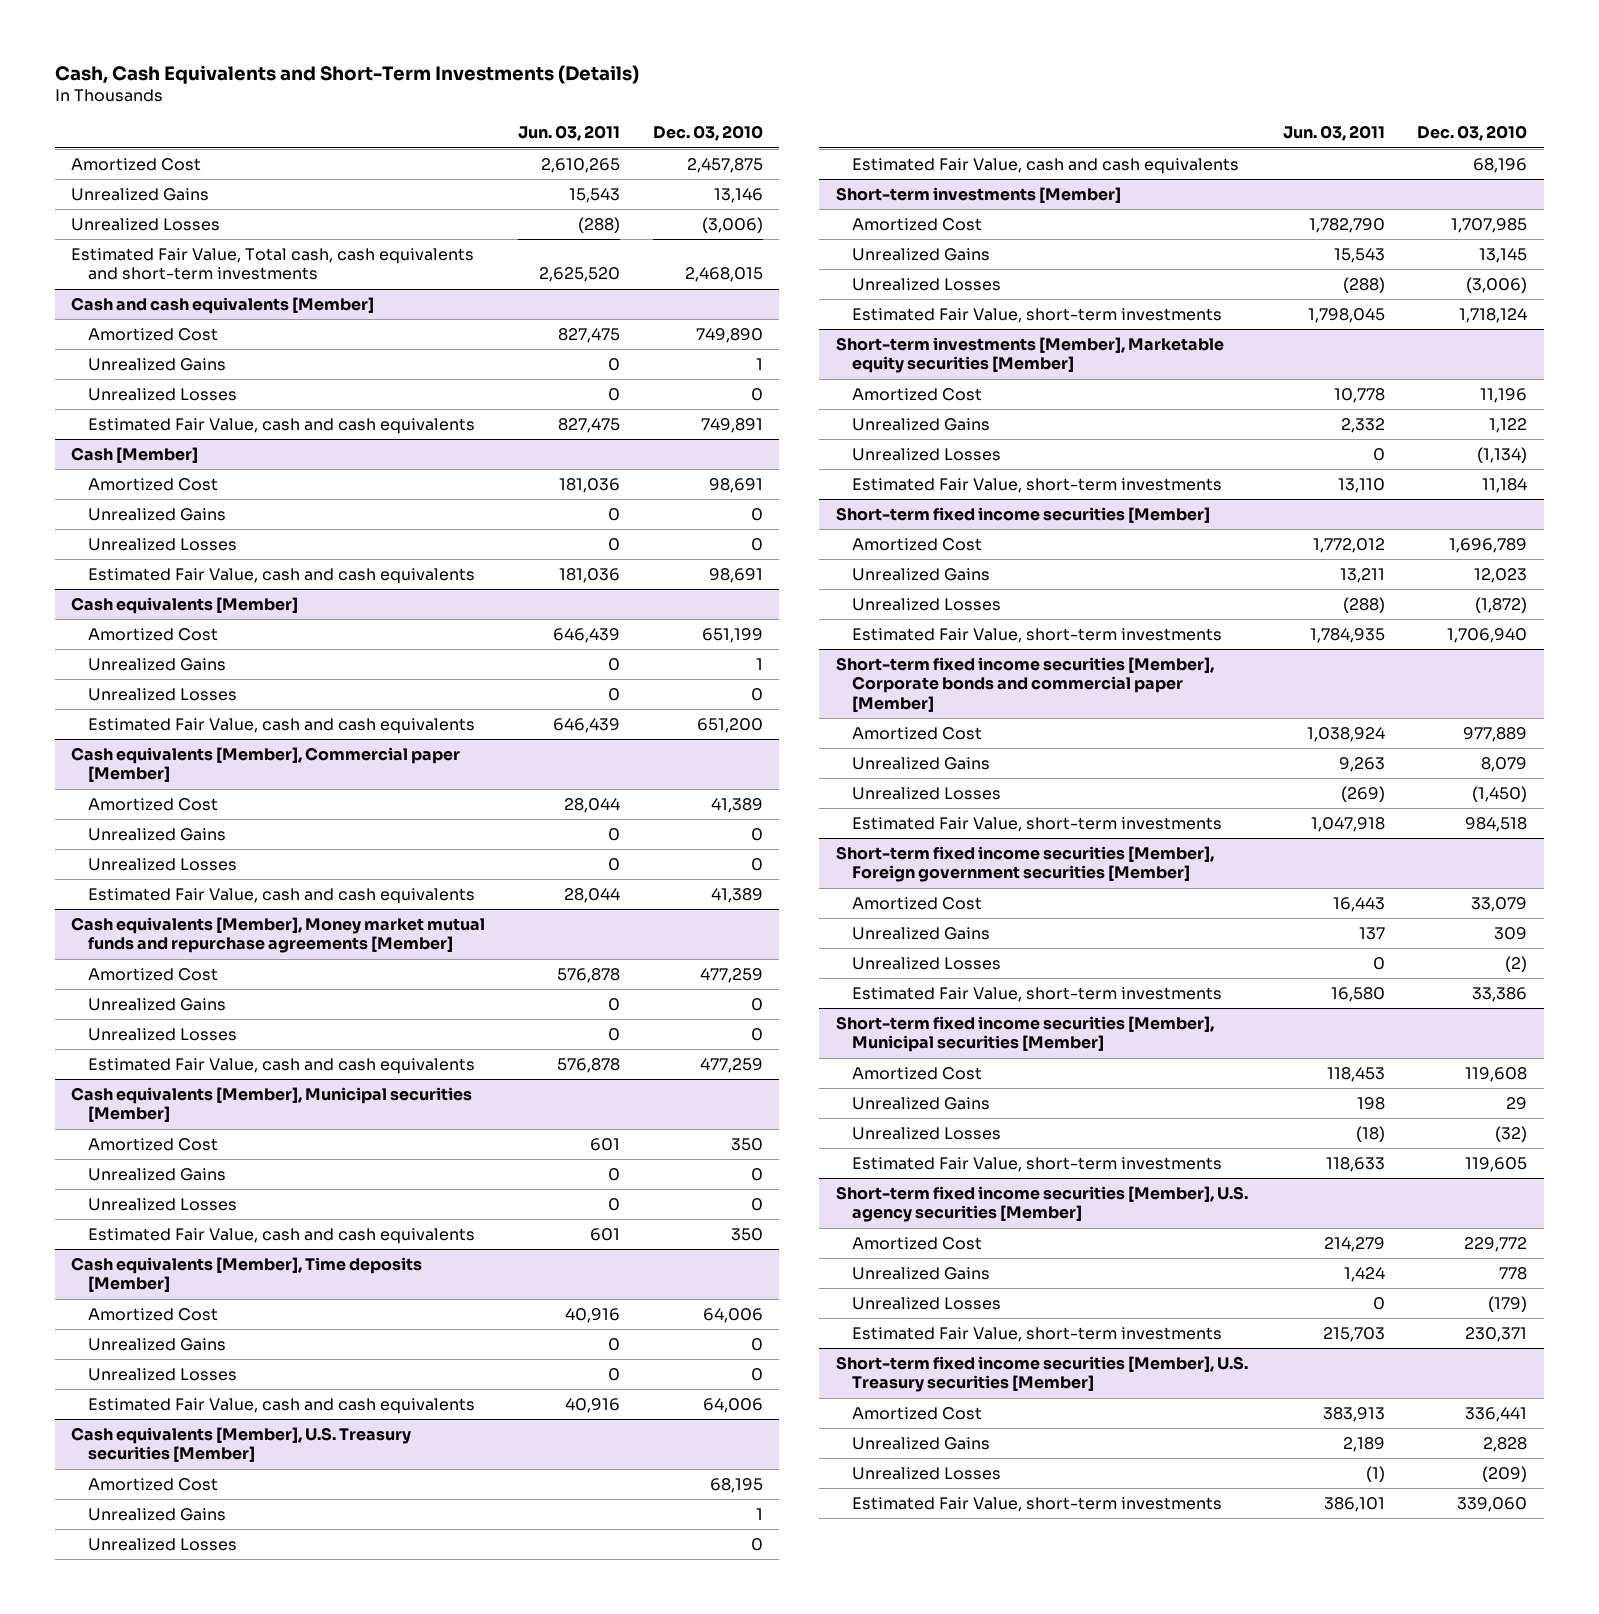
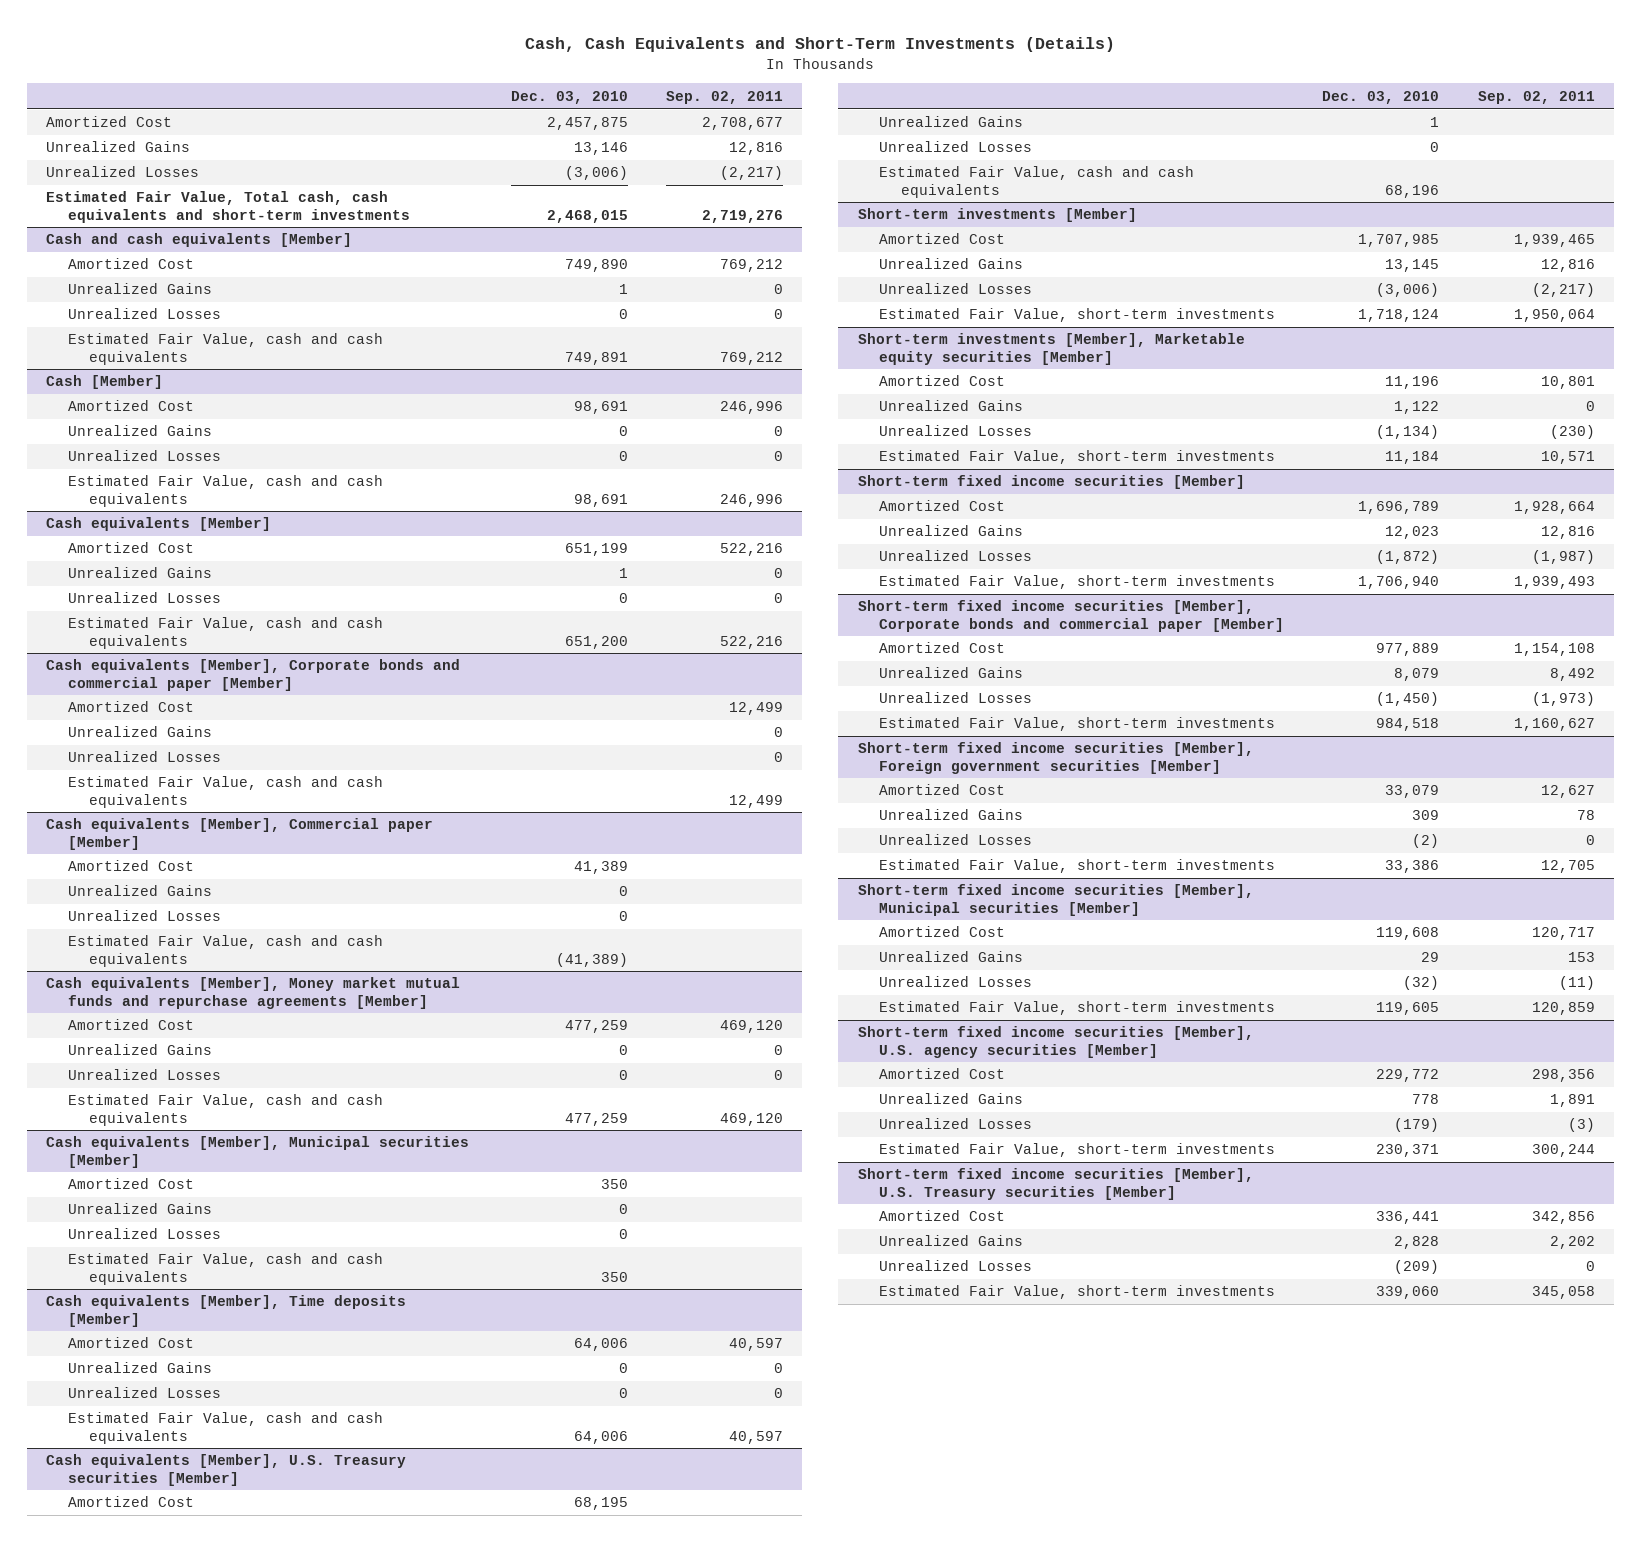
[518,125,621,142] Jun. 03, 2011 -> none
none -> [666,90,784,104] Sep. 02, 2011
none -> [45,659,460,691] Cash equivalents [Member], Corporate bonds and commercial paper [Member]
none -> [67,701,194,713] Amortized Cost
none -> [67,726,212,738] Unrealized Gains
none -> [67,751,221,763] Unrealized Losses
none -> [67,776,383,808] Estimated Fair Value, cash and cash equivalents
[711,887,764,903] 41,389 -> [555,952,628,967] (41,389)

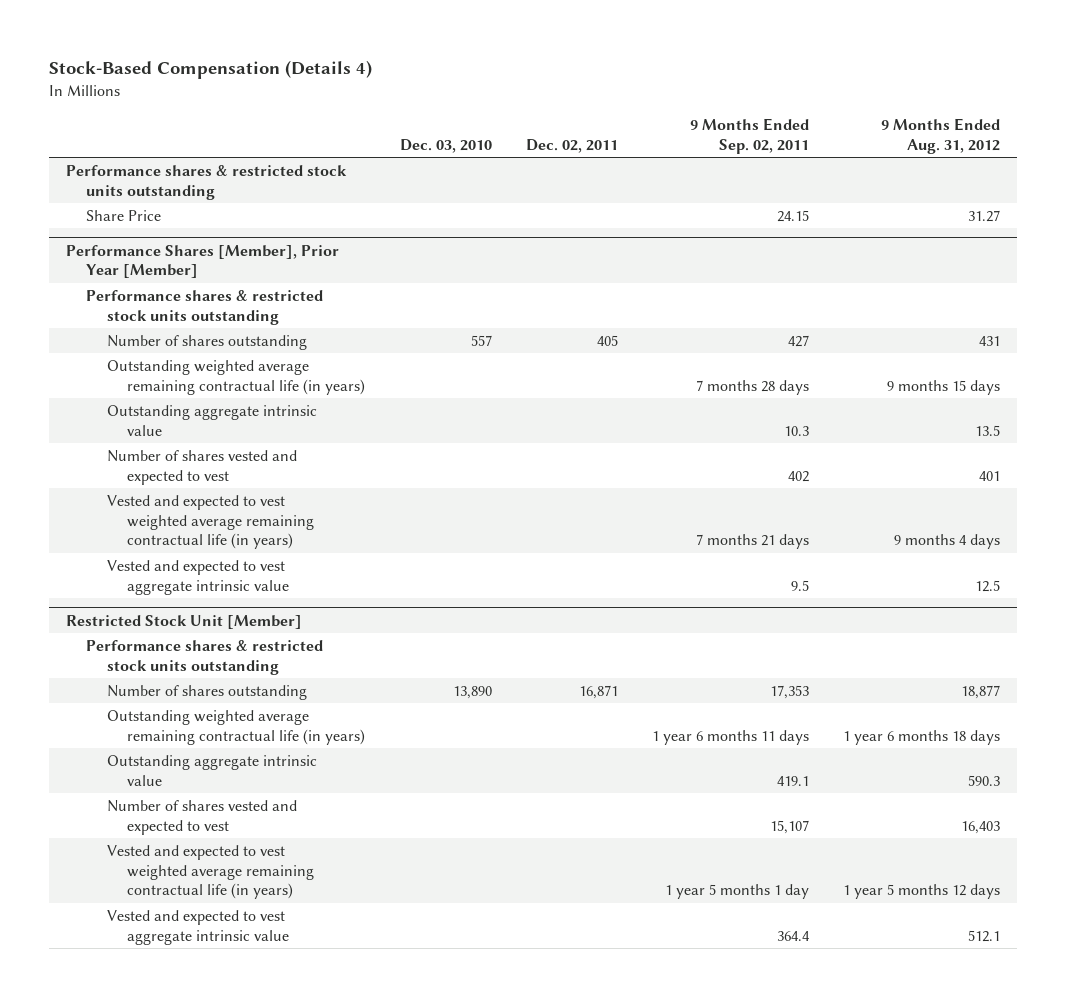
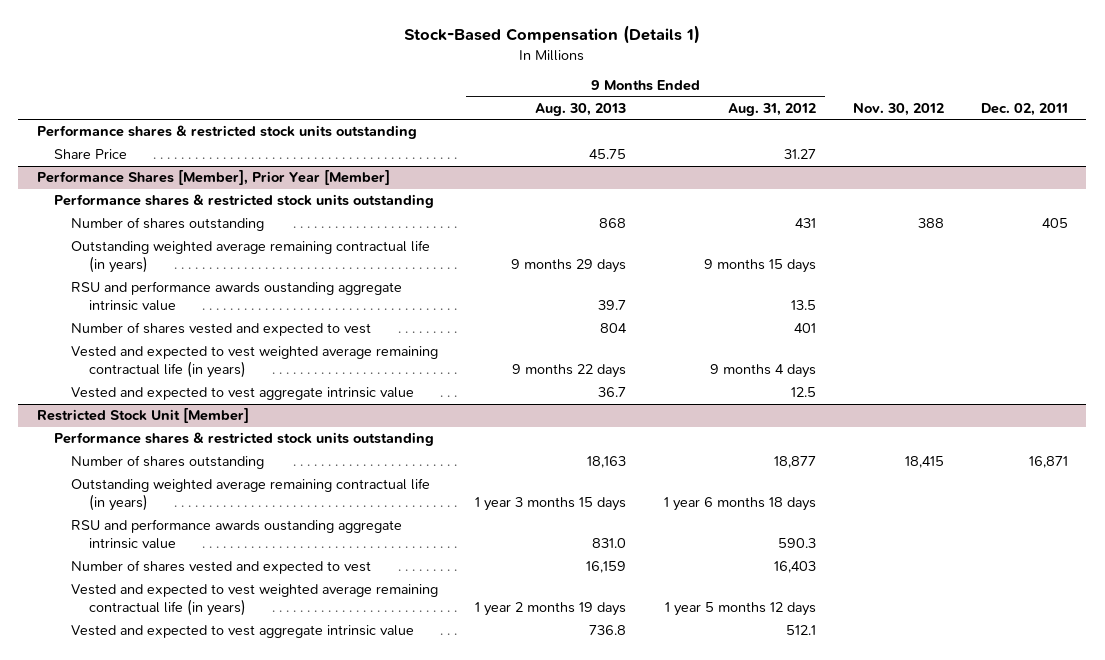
[48,60,372,80] Stock-Based Compensation (Details 4) -> [404,25,701,45] Stock-Based Compensation (Details 1)
[399,138,492,153] Dec. 03, 2010 -> none
[690,118,810,154] 9 Months Ended Sep. 02, 2011 -> none
none -> [535,102,627,116] Aug. 30, 2013
none -> [852,102,944,116] Nov. 30, 2012
[106,404,317,436] Outstanding aggregate intrinsic value -> [71,281,403,312] RSU and performance awards oustanding aggregate intrinsic value
[106,754,317,786] Outstanding aggregate intrinsic value -> [71,519,403,550] RSU and performance awards oustanding aggregate intrinsic value

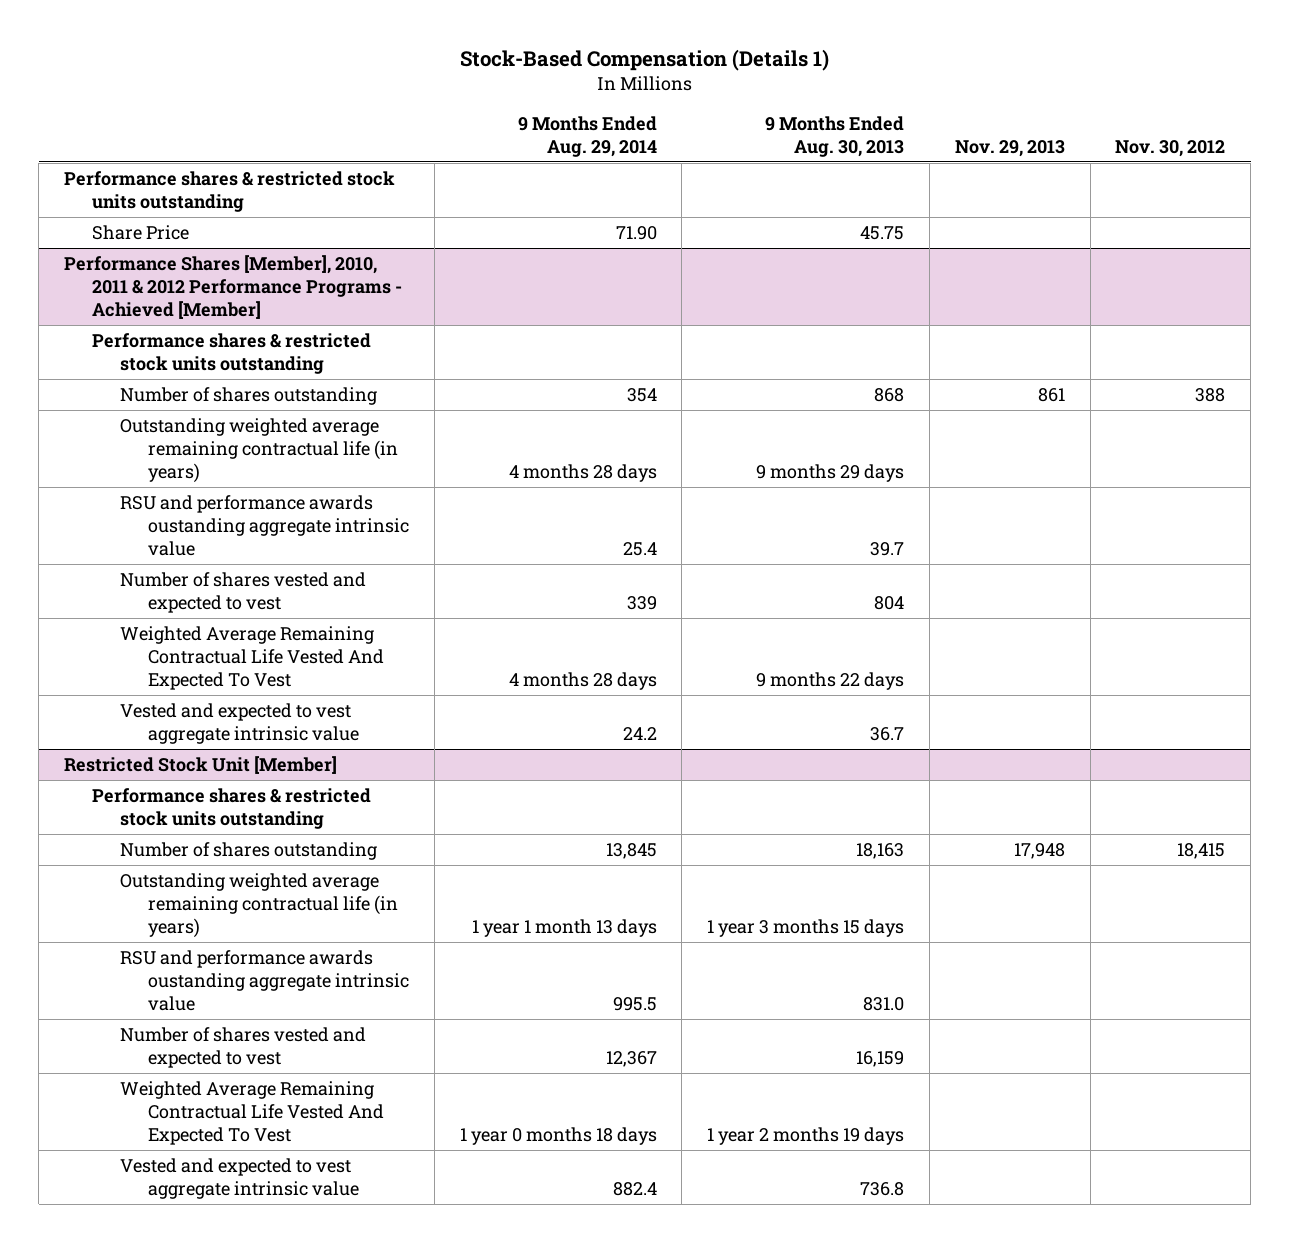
[727,102,816,116] Aug. 31, 2012 -> none
[980,102,1068,116] Dec. 02, 2011 -> none
none -> [517,115,657,157] 9 Months Ended Aug. 29, 2014
none -> [954,139,1065,157] Nov. 29, 2013
[36,170,390,186] Performance Shares [Member], Prior Year [Member] -> none
none -> [63,254,402,320] Performance Shares [Member], 2010, 2011 & 2012 Performance Programs - Achieved [Member]
[71,346,439,379] Vested and expected to vest weighted average remaining contractual life (in years) -> [120,625,385,691] Weighted Average Remaining Contractual Life Vested And Expected To Vest
[71,584,439,617] Vested and expected to vest weighted average remaining contractual life (in years) -> [120,1080,385,1146] Weighted Average Remaining Contractual Life Vested And Expected To Vest

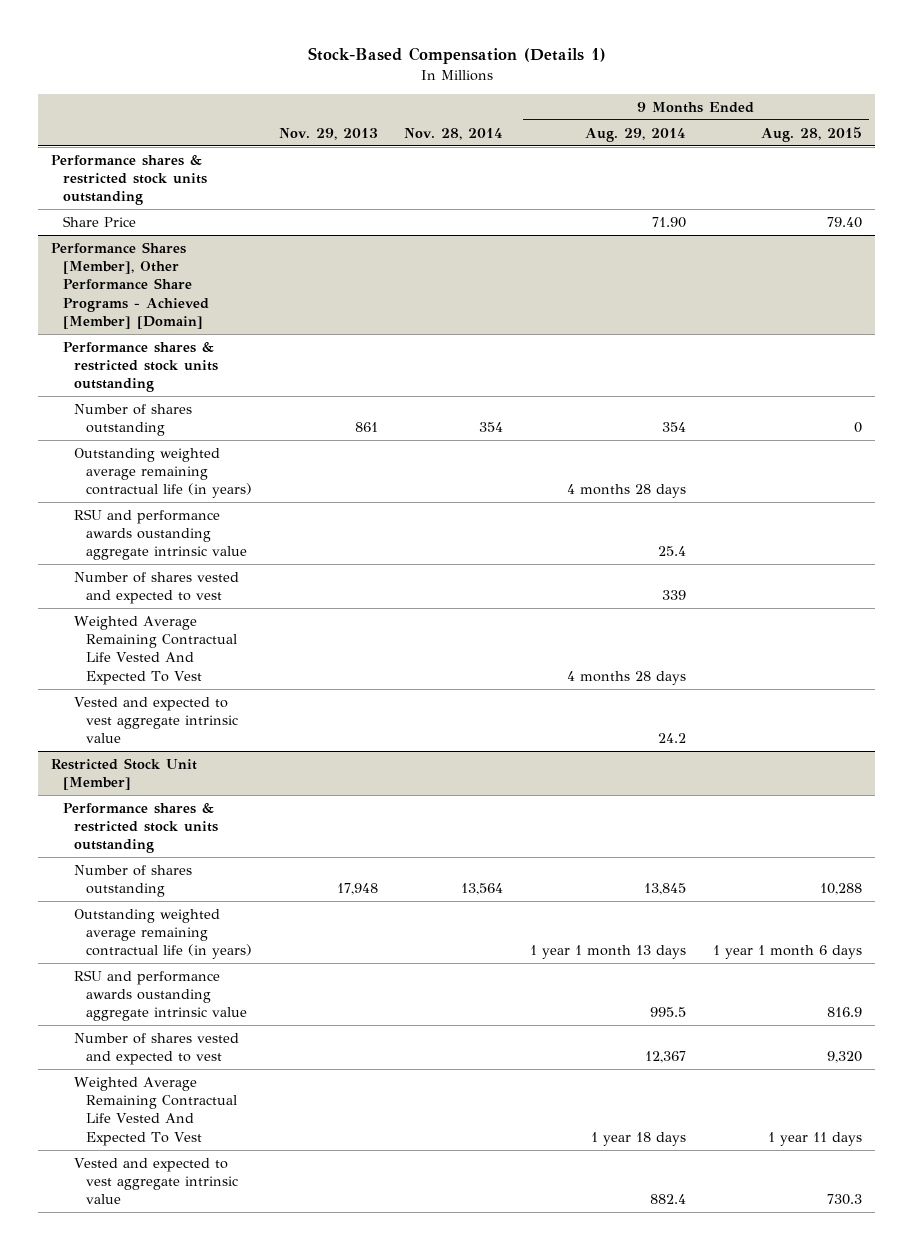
[765,115,905,157] 9 Months Ended Aug. 30, 2013 -> none
[1115,139,1226,157] Nov. 30, 2012 -> none
none -> [404,127,504,140] Nov. 28, 2014
none -> [760,126,862,142] Aug. 28, 2015
[63,254,402,320] Performance Shares [Member], 2010, 2011 & 2012 Performance Programs - Achieved [Member] -> none
none -> [51,241,209,329] Performance Shares [Member], Other Performance Share Programs - Achieved [Member] [Domain]
[459,1127,657,1146] 1 year 0 months 18 days -> [591,1131,687,1146] 1 year 18 days

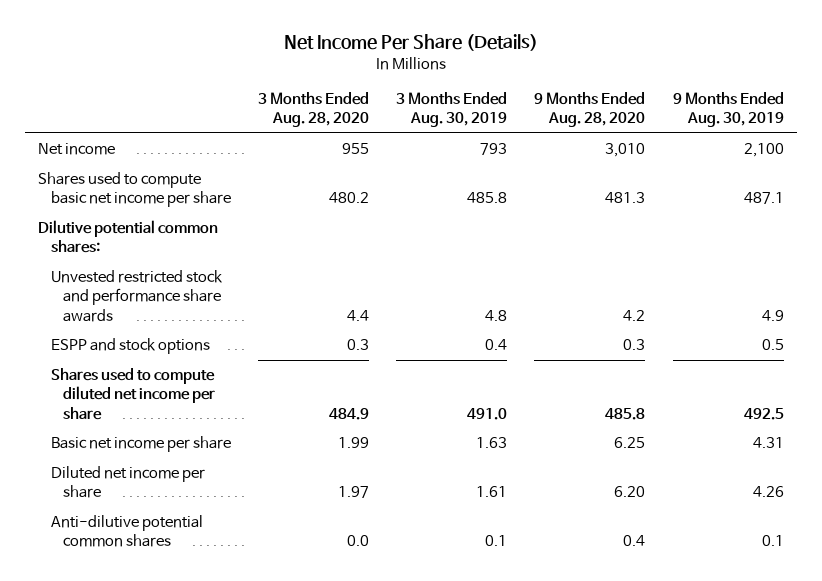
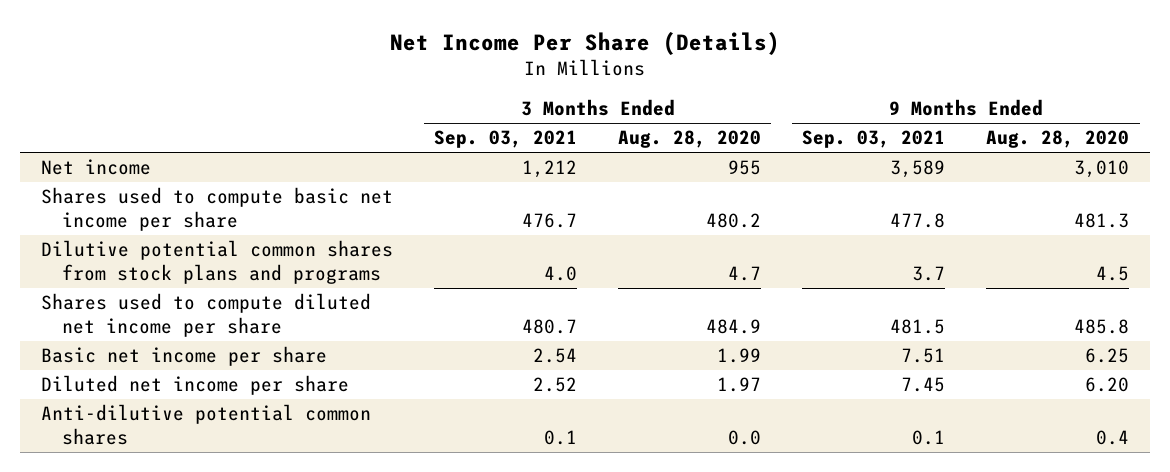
[396,92,508,128] 3 Months Ended Aug. 30, 2019 -> none
[672,92,784,128] 9 Months Ended Aug. 30, 2019 -> none
none -> [433,130,577,149] Sep. 03, 2021
none -> [802,130,946,149] Sep. 03, 2021
[38,220,219,254] Dilutive potential common shares: -> none
[50,270,223,322] Unvested restricted stock and performance share awards -> none
[50,338,210,355] ESPP and stock options -> none
none -> [40,240,393,284] Dilutive potential common shares from stock plans and programs

